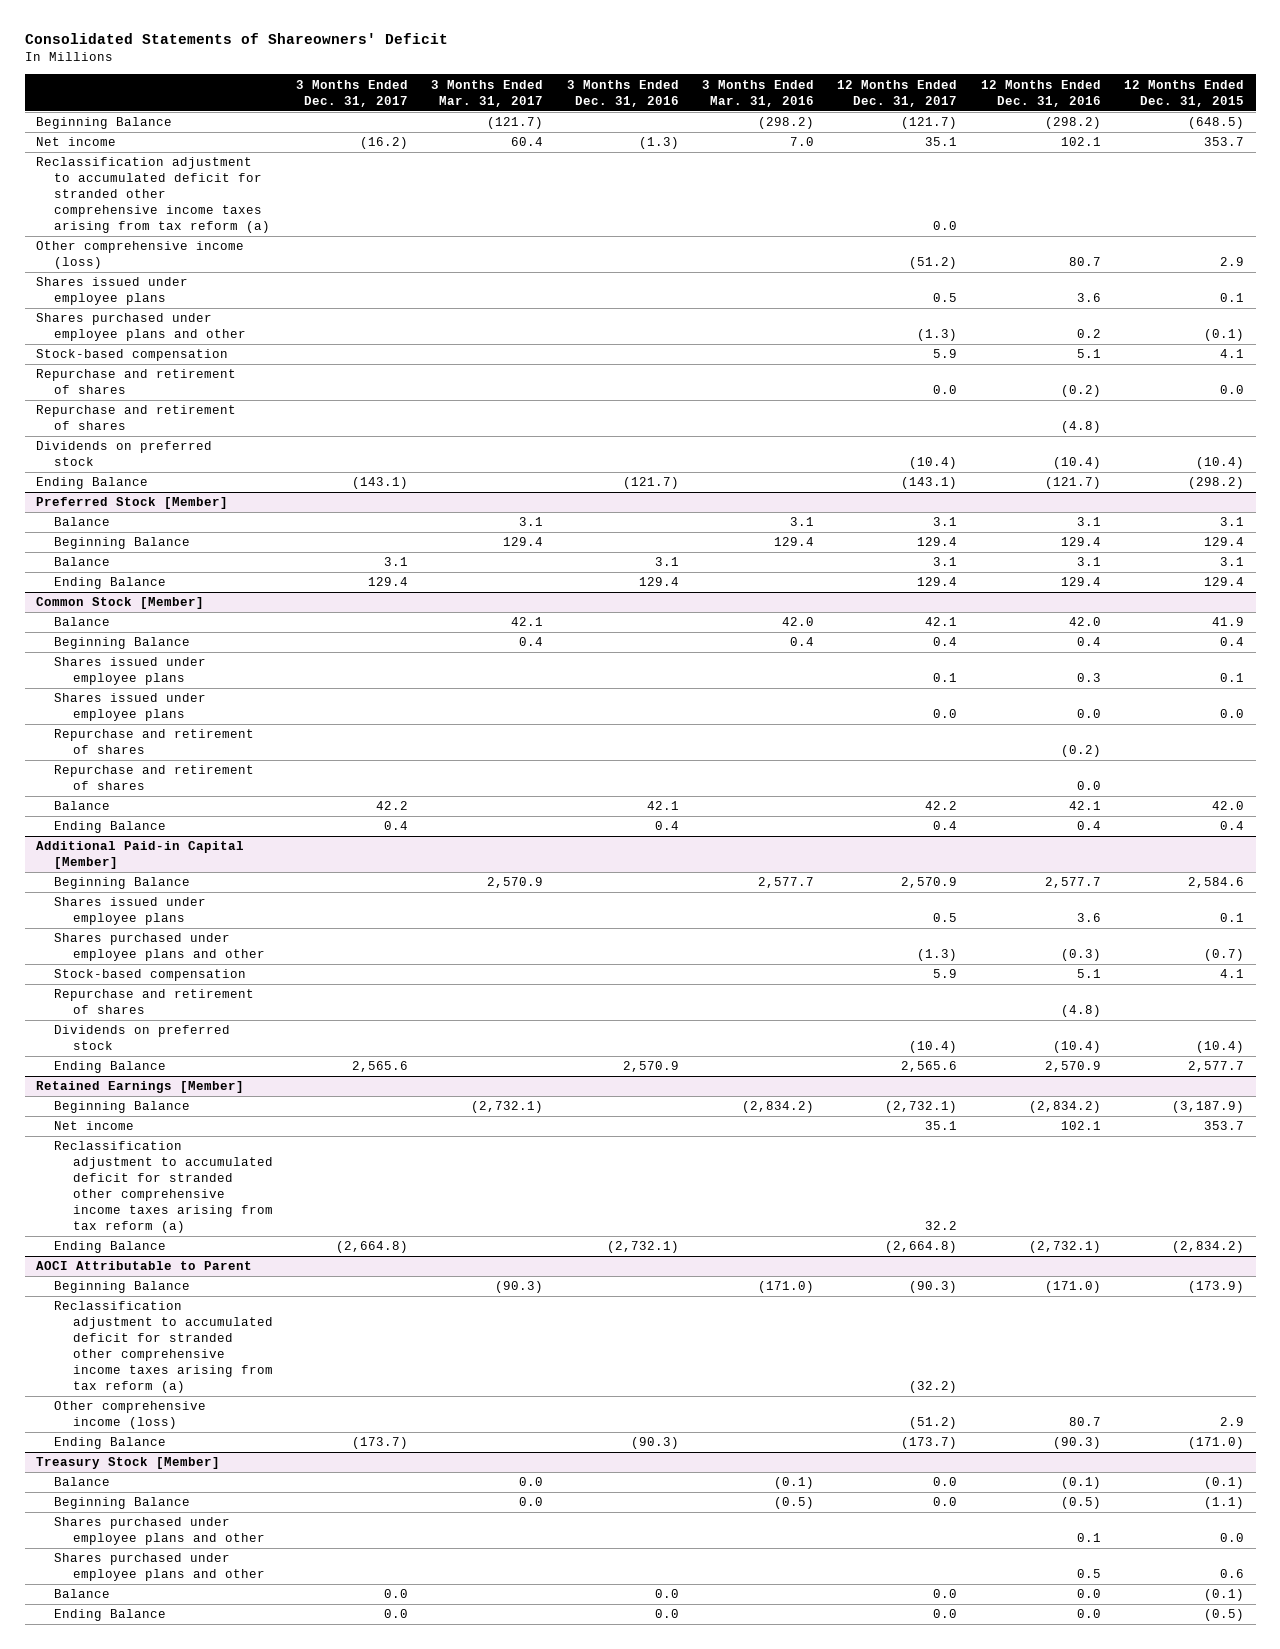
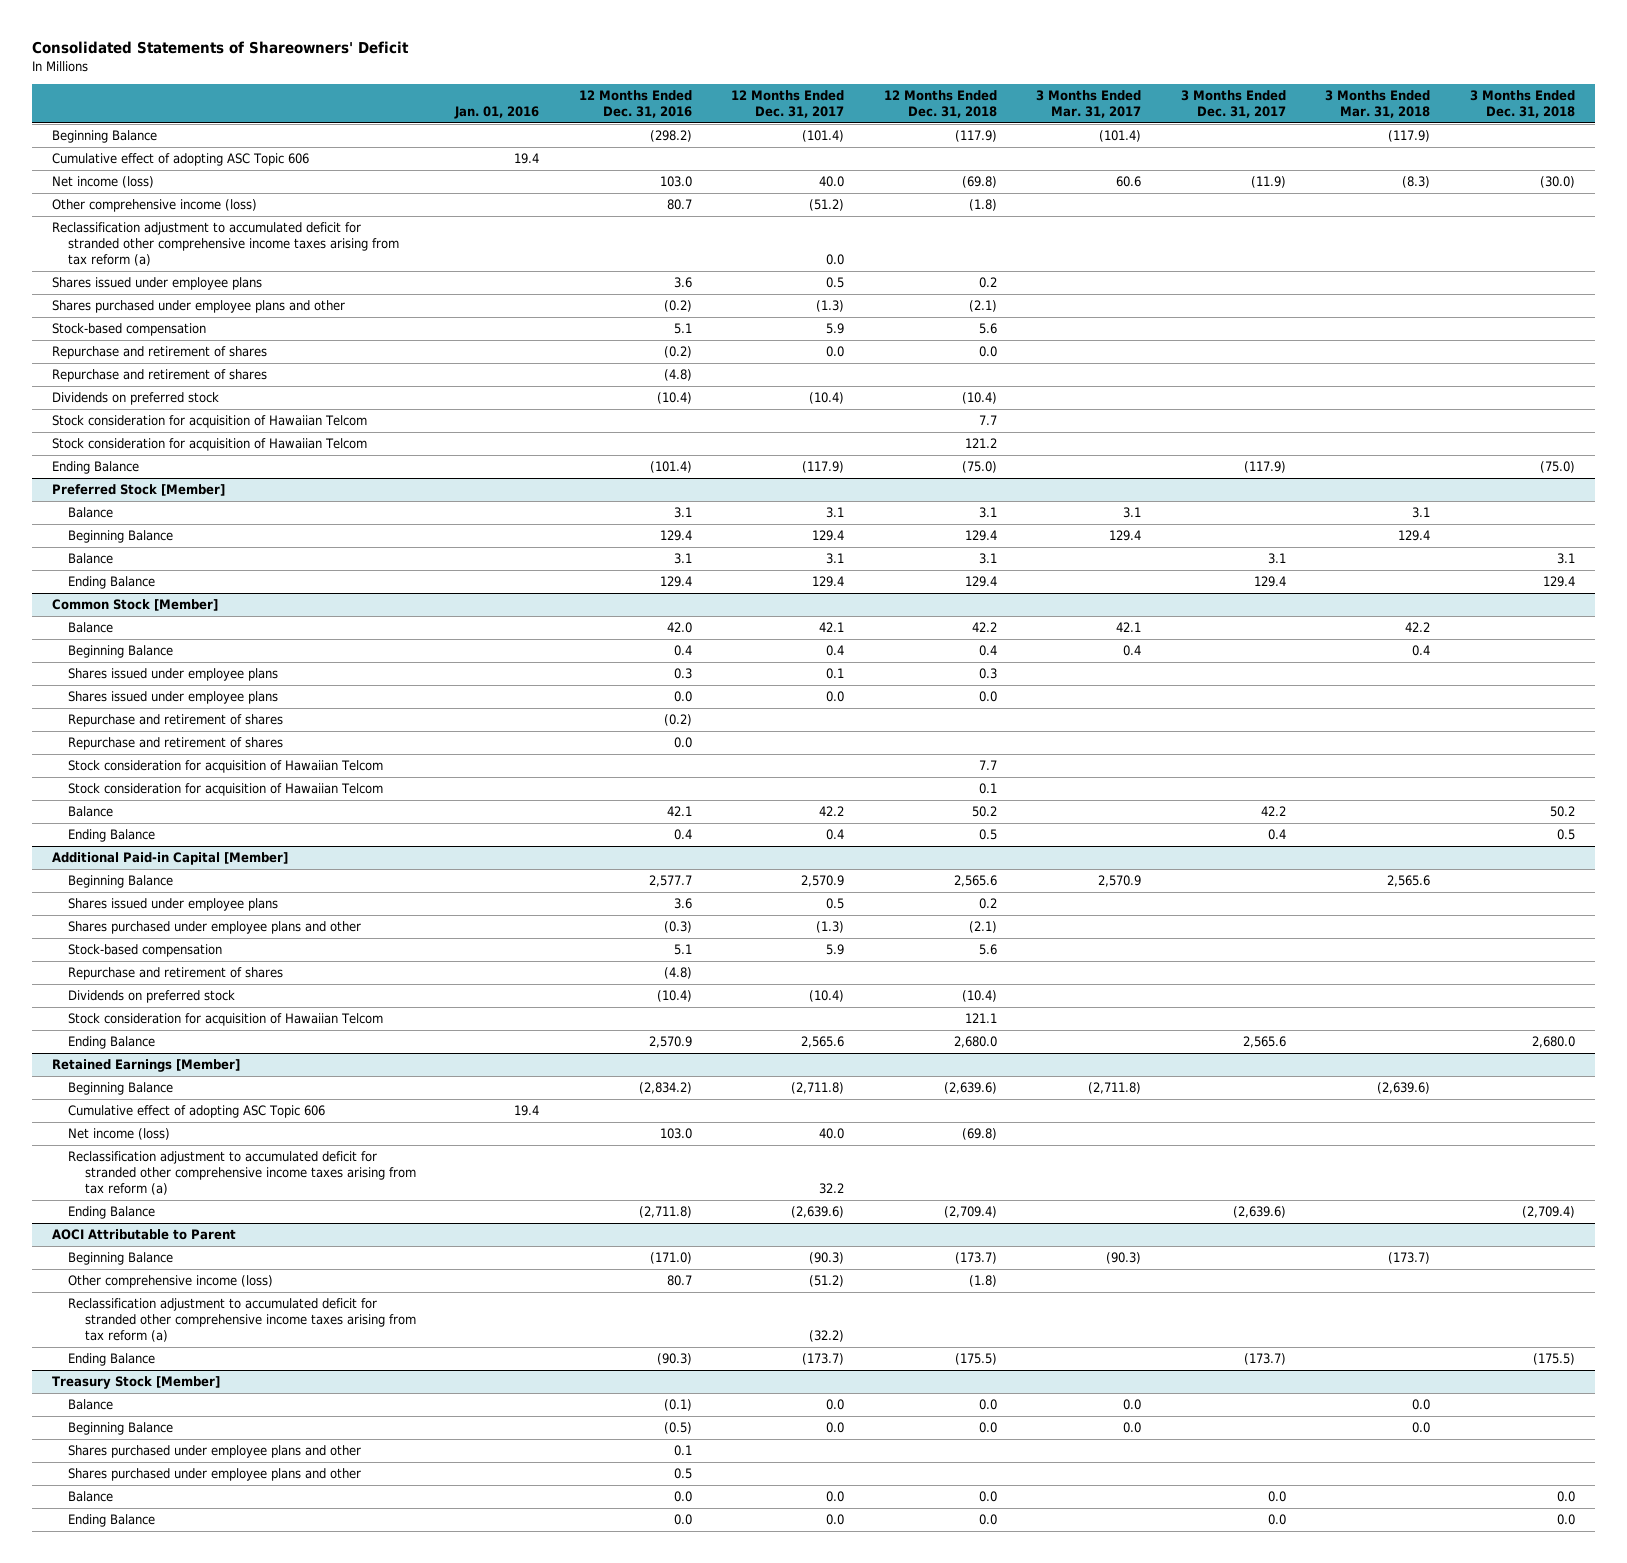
[566,79,679,107] 3 Months Ended Dec. 31, 2016 -> none
[701,79,814,107] 3 Months Ended Mar. 31, 2016 -> none
[1124,79,1245,107] 12 Months Ended Dec. 31, 2015 -> none
none -> [454,106,540,120] Jan. 01, 2016
none -> [883,90,997,119] 12 Months Ended Dec. 31, 2018
none -> [1325,90,1431,119] 3 Months Ended Mar. 31, 2018
none -> [1469,90,1575,119] 3 Months Ended Dec. 31, 2018
[487,117,544,130] (121.7) -> [1099,130,1142,143] (101.4)
[901,117,958,130] (121.7) -> [802,130,845,143] (101.4)
none -> [52,153,310,167] Cumulative effect of adopting ASC Topic 606
[36,137,117,147] Net income -> [52,176,155,189] Net income (loss)
[359,137,408,150] (16.2) -> [1250,176,1286,189] (11.9)
[511,137,544,147] 60.4 -> [1116,176,1142,188] 60.6
[925,137,958,147] 35.1 -> [819,176,845,188] 40.0
[1060,137,1101,147] 102.1 -> [659,176,692,188] 103.0
[36,157,271,233] Reclassification adjustment to accumulated deficit for stranded other comprehensive income taxes arising from tax reform (a) -> [52,222,400,267] Reclassification adjustment to accumulated deficit for stranded other comprehensive income taxes arising from tax reform (a)
[1076,329,1101,339] 0.2 -> [663,300,692,313] (0.2)
none -> [52,415,368,429] Stock consideration for acquisition of Hawaiian Telcom
none -> [52,438,368,452] Stock consideration for acquisition of Hawaiian Telcom
[351,477,408,490] (143.1) -> [1243,461,1286,474] (117.9)
[901,477,958,490] (143.1) -> [802,461,845,474] (117.9)
[1044,477,1101,490] (121.7) -> [649,461,692,474] (101.4)
none -> [68,760,384,774] Stock consideration for acquisition of Hawaiian Telcom
none -> [68,783,384,797] Stock consideration for acquisition of Hawaiian Telcom
none -> [68,1013,384,1027] Stock consideration for acquisition of Hawaiian Telcom
[471,1101,544,1114] (2,732.1) -> [1088,1082,1142,1095] (2,711.8)
[885,1101,958,1114] (2,732.1) -> [791,1082,845,1095] (2,711.8)
none -> [68,1105,326,1119] Cumulative effect of adopting ASC Topic 606
[54,1121,135,1131] Net income -> [68,1128,171,1141] Net income (loss)
[925,1121,958,1131] 35.1 -> [819,1128,845,1140] 40.0
[1060,1121,1101,1131] 102.1 -> [659,1128,692,1140] 103.0
[335,1241,408,1254] (2,664.8) -> [1232,1206,1286,1219] (2,639.6)
[885,1241,958,1254] (2,664.8) -> [791,1206,845,1219] (2,639.6)
[1028,1241,1101,1254] (2,732.1) -> [638,1206,692,1219] (2,711.8)
[54,1301,273,1393] Reclassification adjustment to accumulated deficit for stranded other comprehensive income taxes arising from tax reform (a) -> [68,1298,416,1343] Reclassification adjustment to accumulated deficit for stranded other comprehensive income taxes arising from tax reform (a)

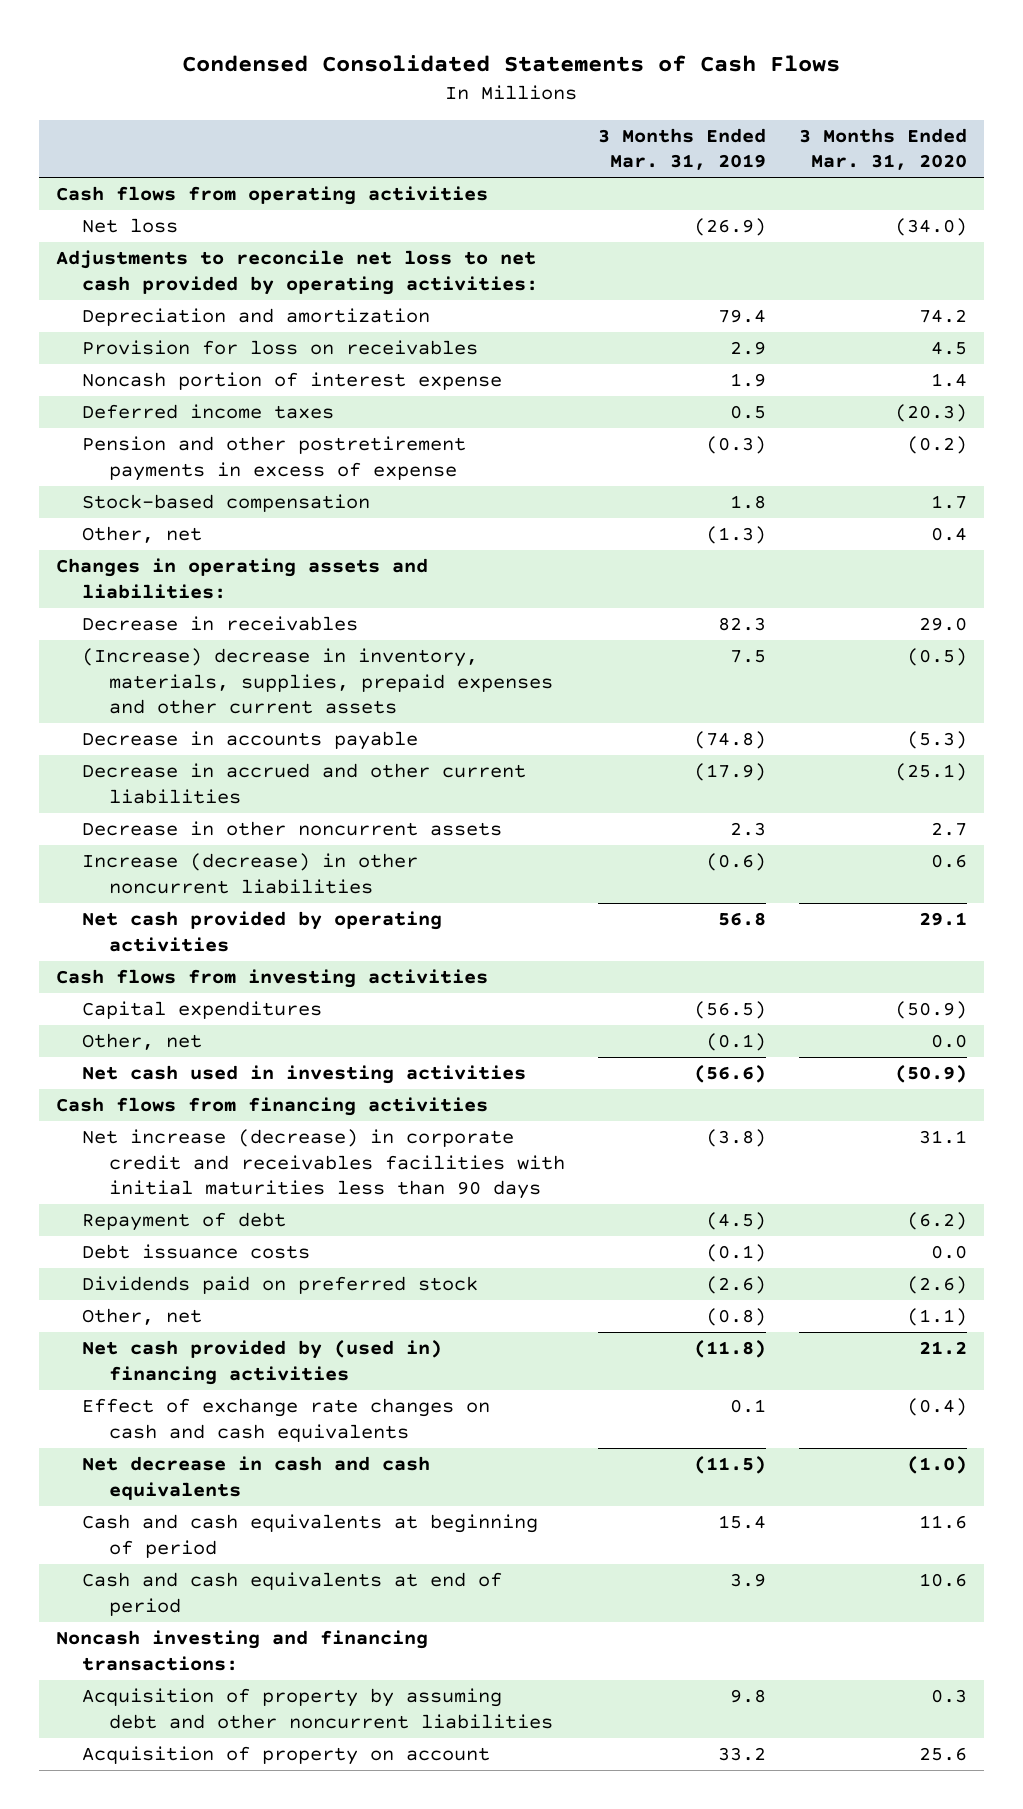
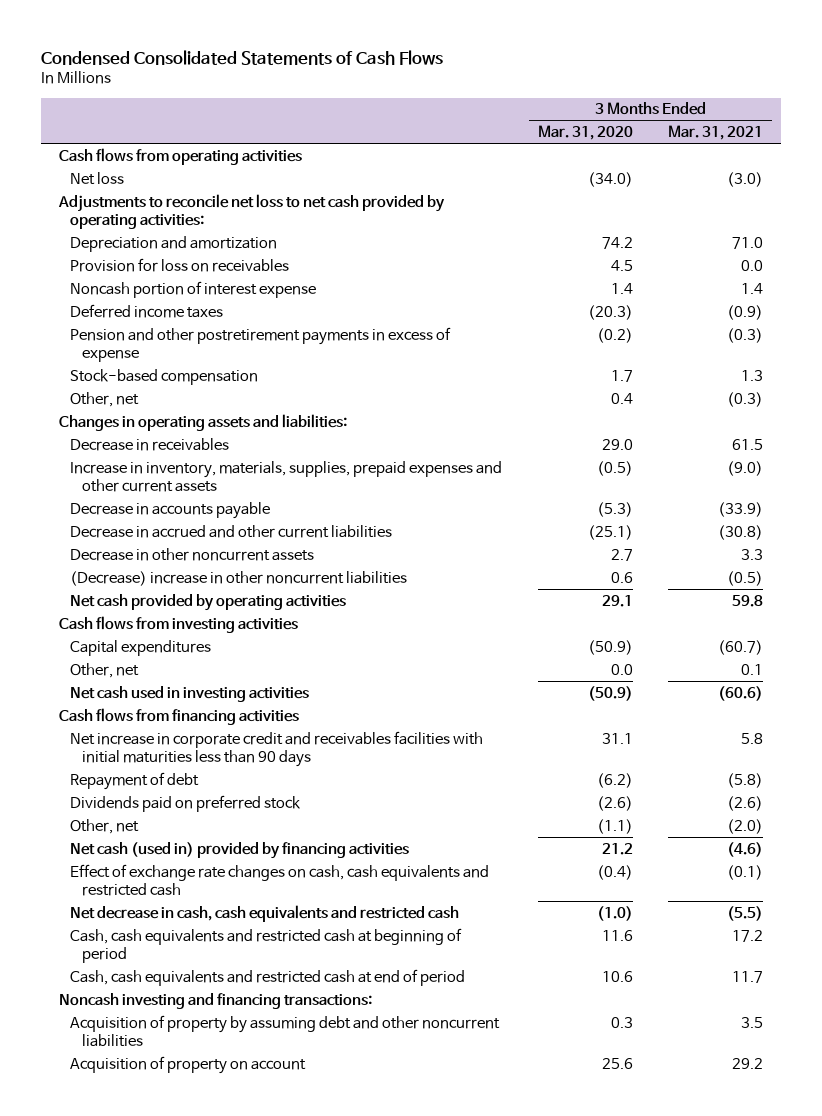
[598,128,767,171] 3 Months Ended Mar. 31, 2019 -> none
none -> [668,125,764,141] Mar. 31, 2021
[82,648,554,715] (Increase) decrease in inventory, materials, supplies, prepaid expenses and other current assets -> [70,460,503,492] Increase in inventory, materials, supplies, prepaid expenses and other current assets
[82,853,419,894] Increase (decrease) in other noncurrent liabilities -> [70,570,408,586] (Decrease) increase in other noncurrent liabilities
[82,1129,566,1200] Net increase (decrease) in corporate credit and receivables facilities with initial maturities less than 90 days -> [70,730,484,767] Net increase in corporate credit and receivables facilities with initial maturities less than 90 days
[82,1244,311,1260] Debt issuance costs -> none
[82,1340,443,1385] Net cash provided by (used in) financing activities -> [70,841,410,859] Net cash (used in) provided by financing activities
[82,1398,491,1442] Effect of exchange rate changes on cash and cash equivalents -> [70,863,490,896] Effect of exchange rate changes on cash, cash equivalents and restricted cash
[82,1456,431,1500] Net decrease in cash and cash equivalents -> [70,904,460,922] Net decrease in cash, cash equivalents and restricted cash
[82,1514,539,1558] Cash and cash equivalents at beginning of period -> [70,927,463,963] Cash, cash equivalents and restricted cash at beginning of period
[82,1572,503,1616] Cash and cash equivalents at end of period -> [70,968,466,986] Cash, cash equivalents and restricted cash at end of period

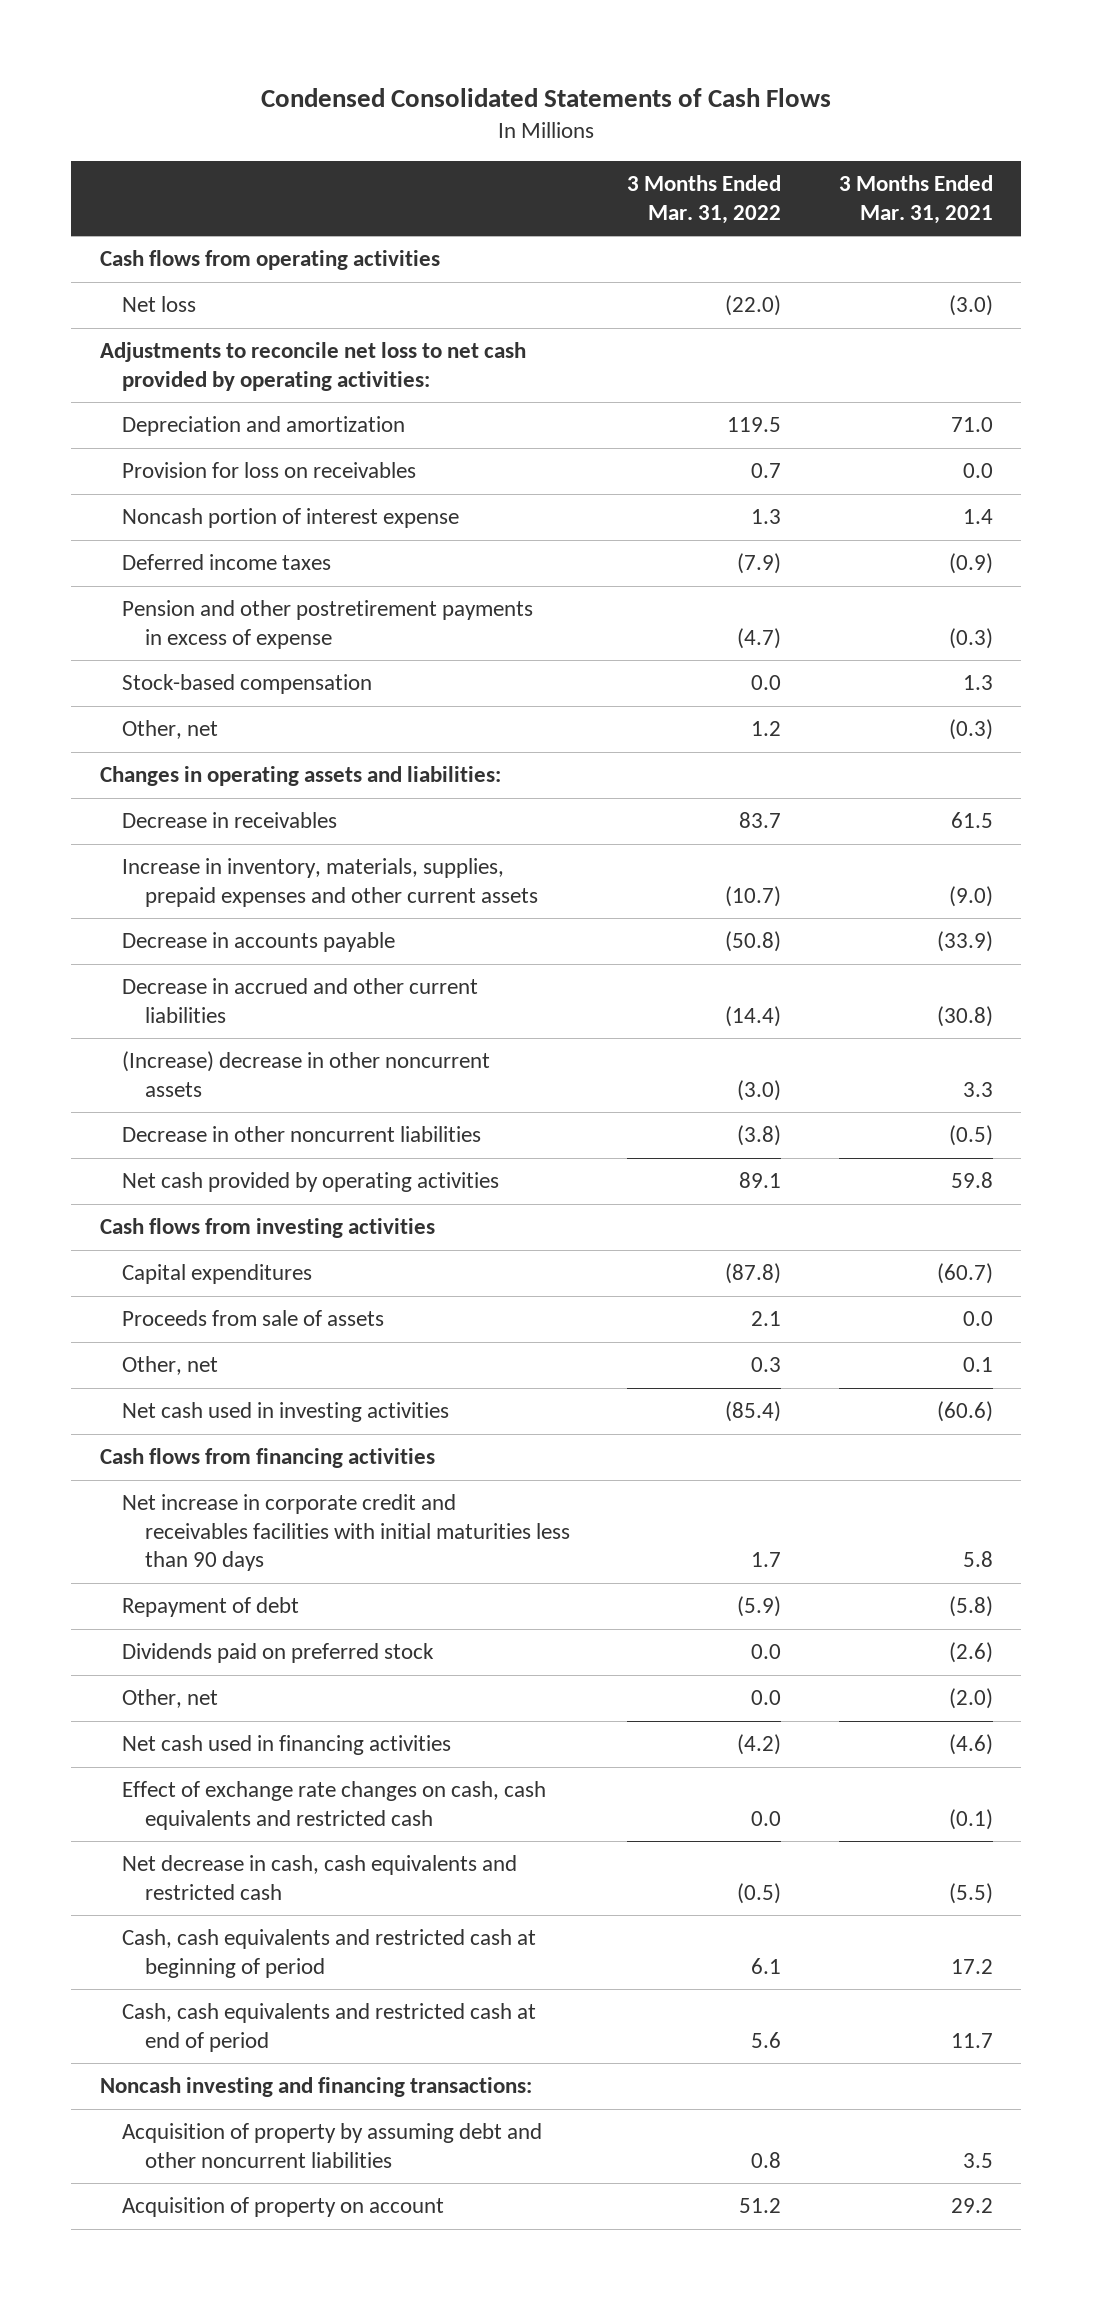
[537,125,633,141] Mar. 31, 2020 -> none
none -> [627,175,782,224] 3 Months Ended Mar. 31, 2022
[70,547,315,561] Decrease in other noncurrent assets -> [122,1051,491,1097] (Increase) decrease in other noncurrent assets
[70,570,408,586] (Decrease) increase in other noncurrent liabilities -> [122,1126,482,1143] Decrease in other noncurrent liabilities
none -> [122,1310,385,1327] Proceeds from sale of assets
[70,841,410,859] Net cash (used in) provided by financing activities -> [122,1735,452,1756] Net cash used in financing activities

